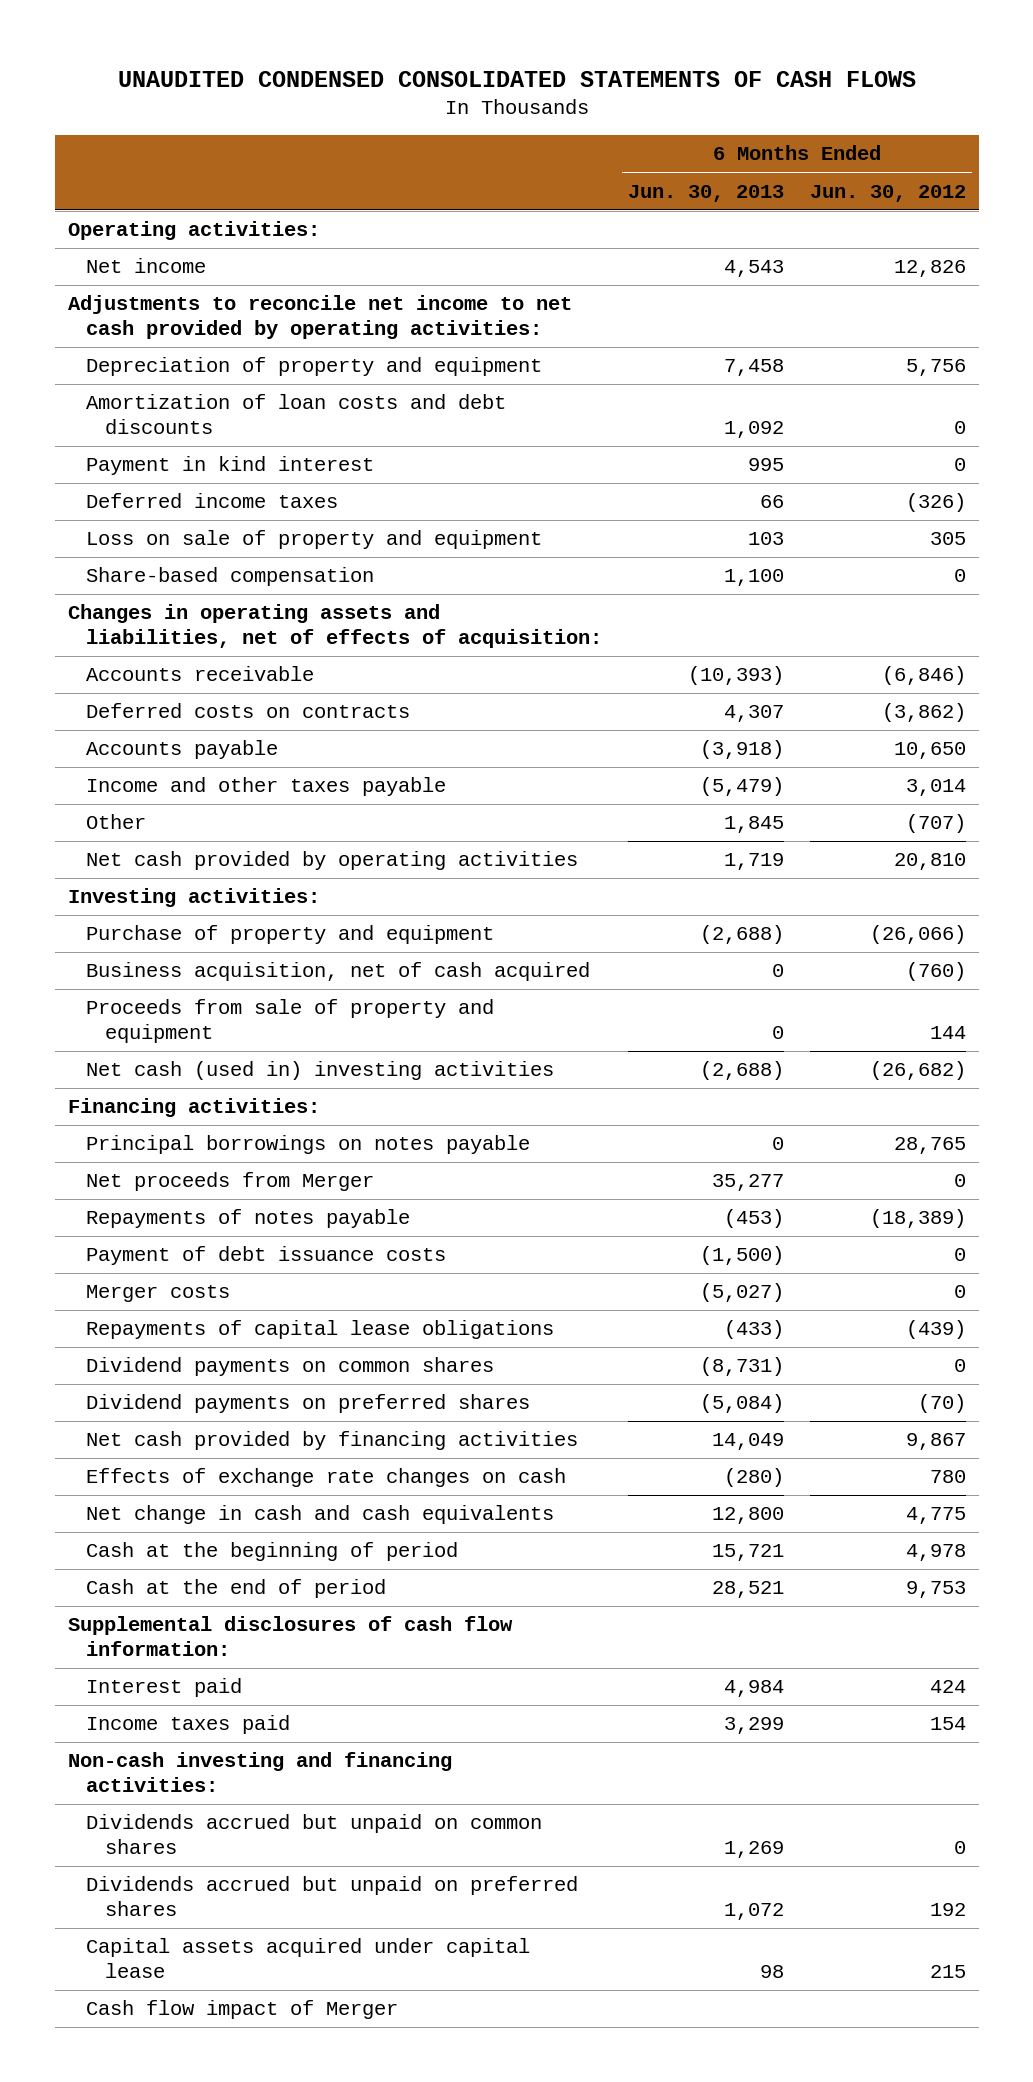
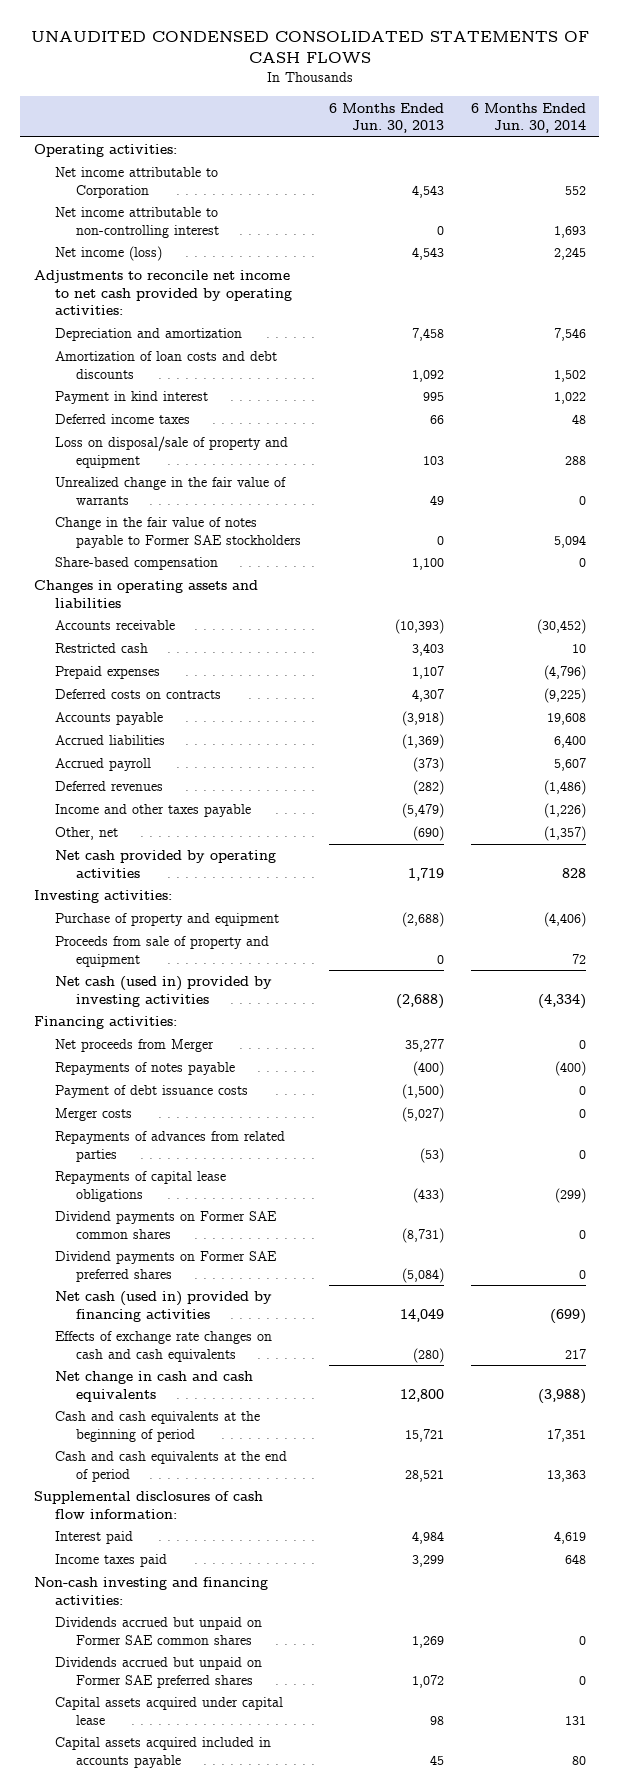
[809,184,966,202] Jun. 30, 2012 -> none
none -> [470,102,586,133] 6 Months Ended Jun. 30, 2014
[86,258,207,274] Net income -> [55,167,219,198] Net income attributable to Corporation
none -> [55,207,220,238] Net income attributable to non-controlling interest
none -> [55,246,163,262] Net income (loss)
[86,357,543,377] Depreciation of property and equipment -> [55,328,243,342] Depreciation and amortization
[86,530,543,550] Loss on sale of property and equipment -> [55,436,289,468] Loss on disposal/sale of property and equipment
none -> [55,477,287,505] Unrealized change in the fair value of warrants
none -> [55,517,302,548] Change in the fair value of notes payable to Former SAE stockholders
[67,604,603,649] Changes in operating assets and liabilities, net of effects of acquisition: -> [33,580,258,608] Changes in operating assets and liabilities
none -> [55,643,149,654] Restricted cash
none -> [55,666,161,680] Prepaid expenses
none -> [55,735,166,746] Accrued liabilities
none -> [55,758,152,772] Accrued payroll
none -> [55,781,164,792] Deferred revenues
[86,814,147,830] Other -> [55,827,119,841] Other, net
[724,816,785,834] 1,845 -> [412,826,444,842] (690)
[86,962,591,982] Business acquisition, net of cash acquired -> none
[86,1061,555,1081] Net cash (used in) investing activities -> [55,976,273,1007] Net cash (used in) provided by investing activities
[86,1135,531,1155] Principal borrowings on notes payable -> none
[724,1209,785,1229] (453) -> [412,1061,444,1077] (400)
none -> [55,1131,286,1162] Repayments of advances from related parties
[86,1357,495,1377] Dividend payments on common shares -> [55,1211,278,1239] Dividend payments on Former SAE common shares
[86,1394,531,1414] Dividend payments on preferred shares -> [55,1251,278,1282] Dividend payments on Former SAE preferred shares
[86,1431,579,1451] Net cash provided by financing activities -> [55,1291,273,1322] Net cash (used in) provided by financing activities
[86,1468,567,1488] Effects of exchange rate changes on cash -> [55,1331,273,1362] Effects of exchange rate changes on cash and cash equivalents
[86,1542,459,1562] Cash at the beginning of period -> [55,1411,261,1442] Cash and cash equivalents at the beginning of period
[86,1579,387,1599] Cash at the end of period -> [55,1451,288,1482] Cash and cash equivalents at the end of period
[86,1814,543,1855] Dividends accrued but unpaid on common shares -> [55,1617,263,1645] Dividends accrued but unpaid on Former SAE common shares
[86,1876,579,1917] Dividends accrued but unpaid on preferred shares -> [55,1657,263,1688] Dividends accrued but unpaid on Former SAE preferred shares
[86,2000,399,2020] Cash flow impact of Merger -> none
none -> [55,1737,272,1768] Capital assets acquired included in accounts payable

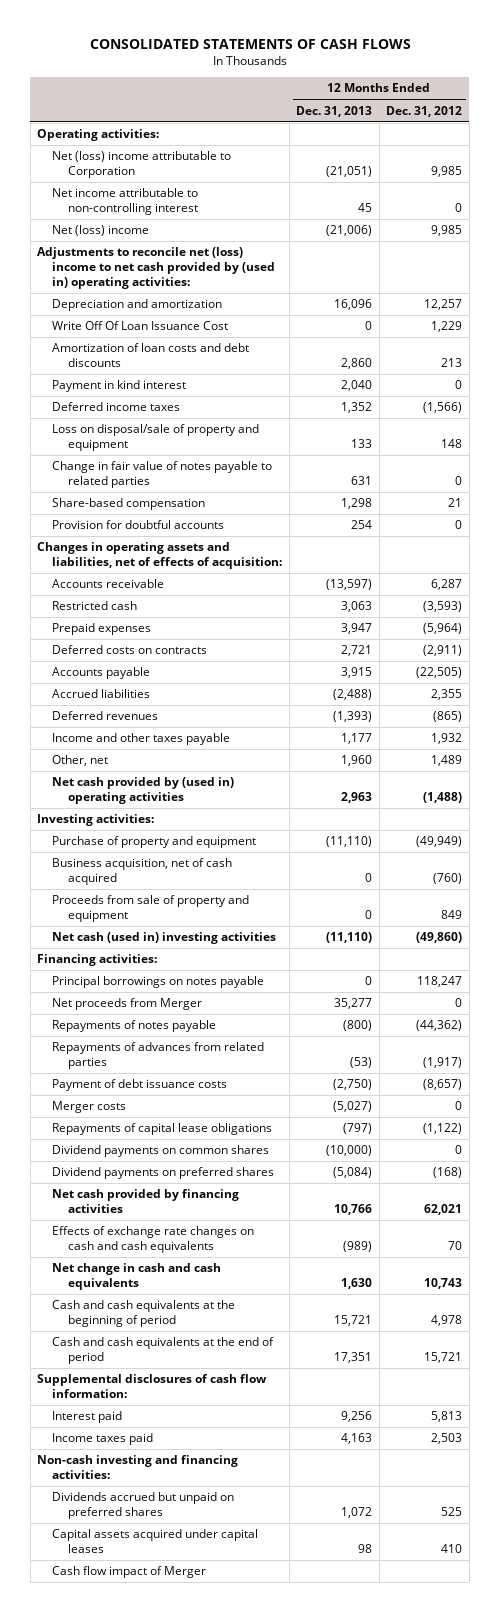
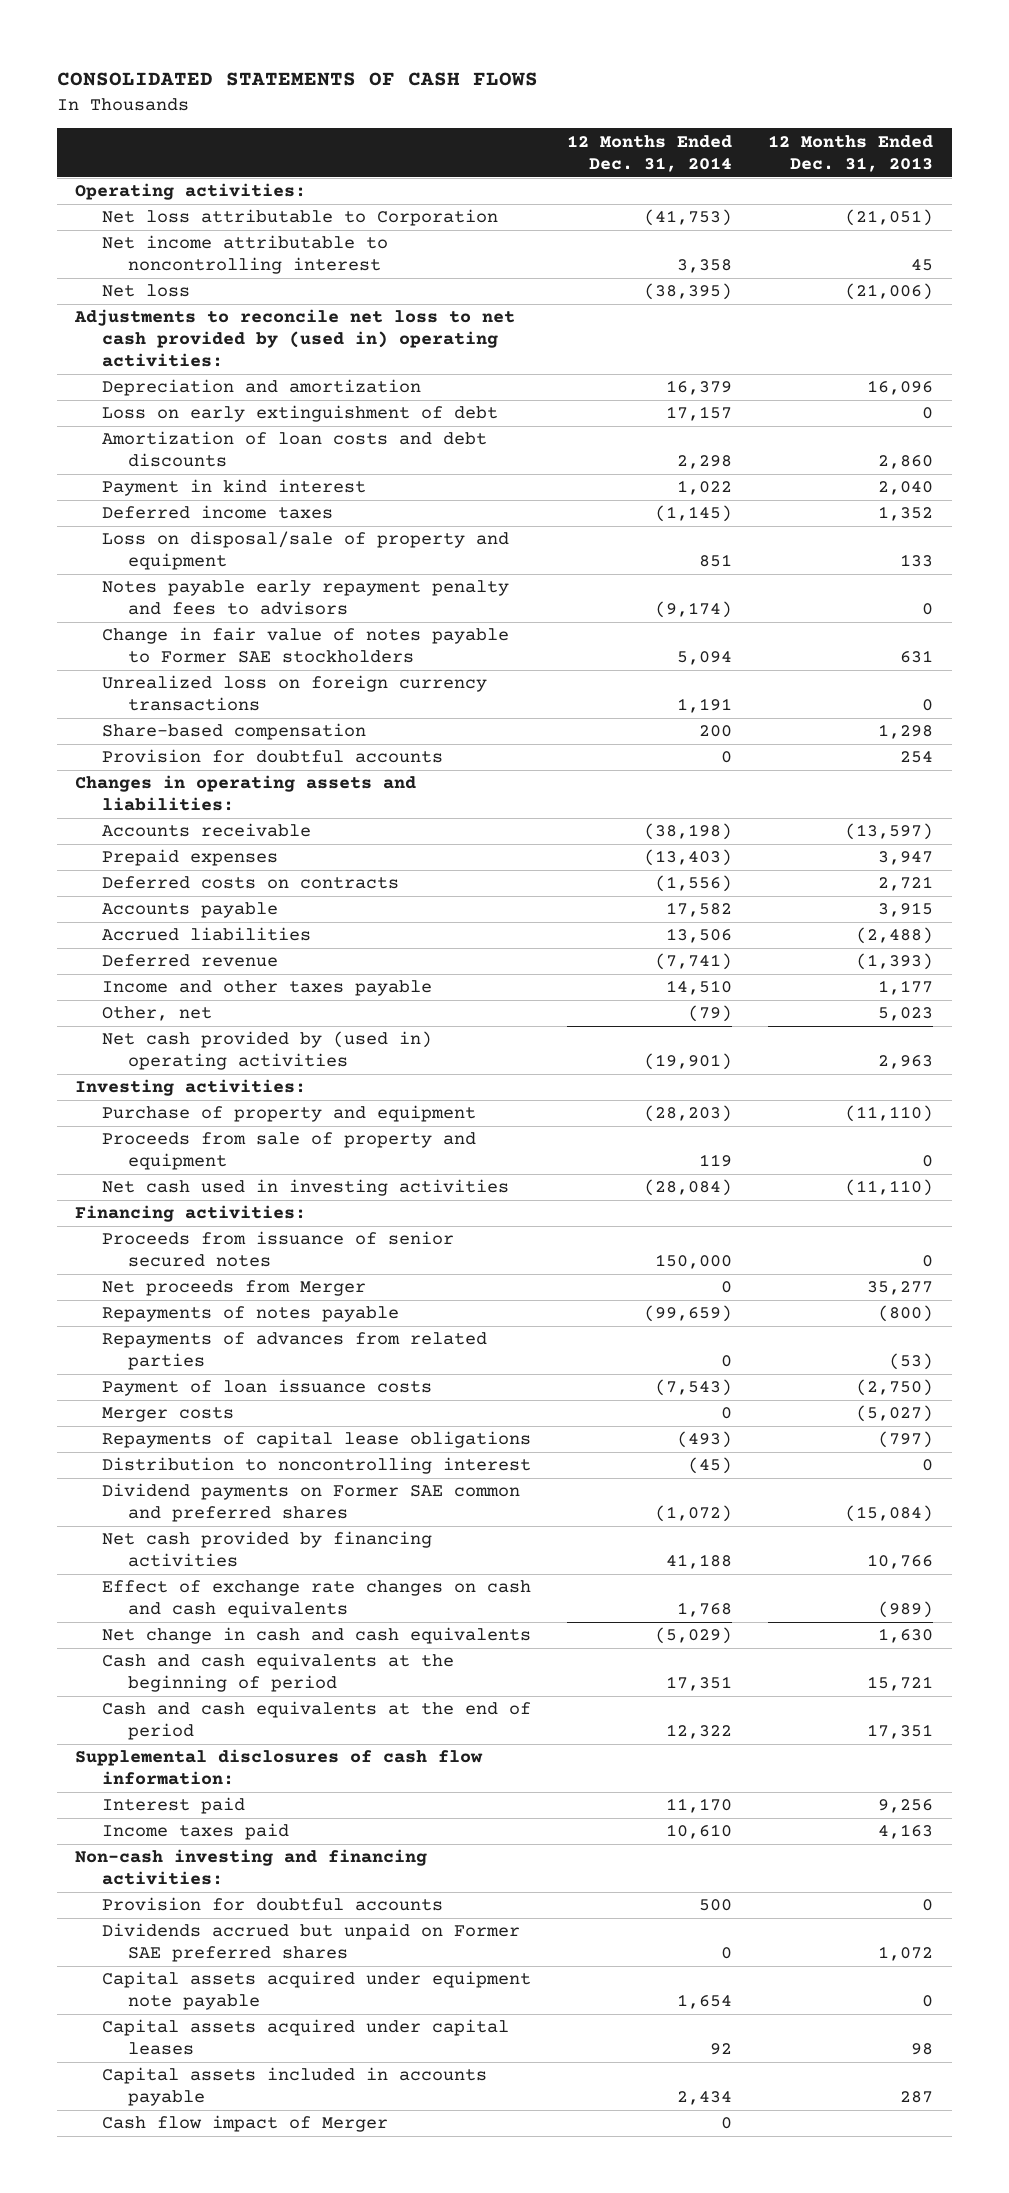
[386,105,463,117] Dec. 31, 2012 -> none
none -> [567,134,733,172] 12 Months Ended Dec. 31, 2014
[52,151,232,179] Net (loss) income attributable to Corporation -> [101,209,498,227] Net loss attributable to Corporation
[52,188,199,216] Net income attributable to non-controlling interest -> [101,235,388,275] Net income attributable to noncontrolling interest
[52,225,150,237] Net (loss) income -> [101,284,190,298] Net loss
[37,247,276,290] Adjustments to reconcile net (loss) income to net cash provided by (used in) operating activities: -> [74,309,516,367] Adjustments to reconcile net loss to net cash provided by (used in) operating activities:
[52,321,229,331] Write Off Of Loan Issuance Cost -> [101,405,498,423] Loss on early extinguishment of debt
none -> [101,580,509,616] Notes payable early repayment penalty and fees to advisors
[52,461,273,489] Change in fair value of notes payable to related parties -> [101,627,509,664] Change in fair value of notes payable to Former SAE stockholders
none -> [101,675,487,712] Unrealized loss on foreign currency transactions
[37,542,283,570] Changes in operating assets and liabilities, net of effects of acquisition: -> [75,775,417,812] Changes in operating assets and liabilities:
[52,601,138,611] Restricted cash -> none
[52,711,159,721] Deferred revenues -> [101,954,278,968] Deferred revenue
[341,755,373,767] 1,960 -> [878,1007,934,1022] 5,023
[52,858,233,886] Business acquisition, net of cash acquired -> none
[52,932,277,945] Net cash (used in) investing activities -> [101,1179,509,1197] Net cash used in investing activities
[52,976,265,989] Principal borrowings on notes payable -> [101,1231,454,1268] Proceeds from issuance of senior secured notes
[52,1079,228,1092] Payment of debt issuance costs -> [101,1379,432,1397] Payment of loan issuance costs
[52,1145,270,1158] Dividend payments on common shares -> none
none -> [101,1457,531,1475] Distribution to noncontrolling interest
[52,1167,275,1180] Dividend payments on preferred shares -> [101,1483,520,1523] Dividend payments on Former SAE common and preferred shares
[333,1167,373,1179] (5,084) -> [845,1505,934,1523] (15,084)
[52,1226,255,1254] Effects of exchange rate changes on cash and cash equivalents -> [101,1580,531,1619] Effect of exchange rate changes on cash and cash equivalents
none -> [101,1897,443,1912] Provision for doubtful accounts
[52,1492,235,1520] Dividends accrued but unpaid on preferred shares -> [101,1923,520,1963] Dividends accrued but unpaid on Former SAE preferred shares
none -> [101,1971,531,2011] Capital assets acquired under equipment note payable
none -> [101,2067,487,2107] Capital assets included in accounts payable

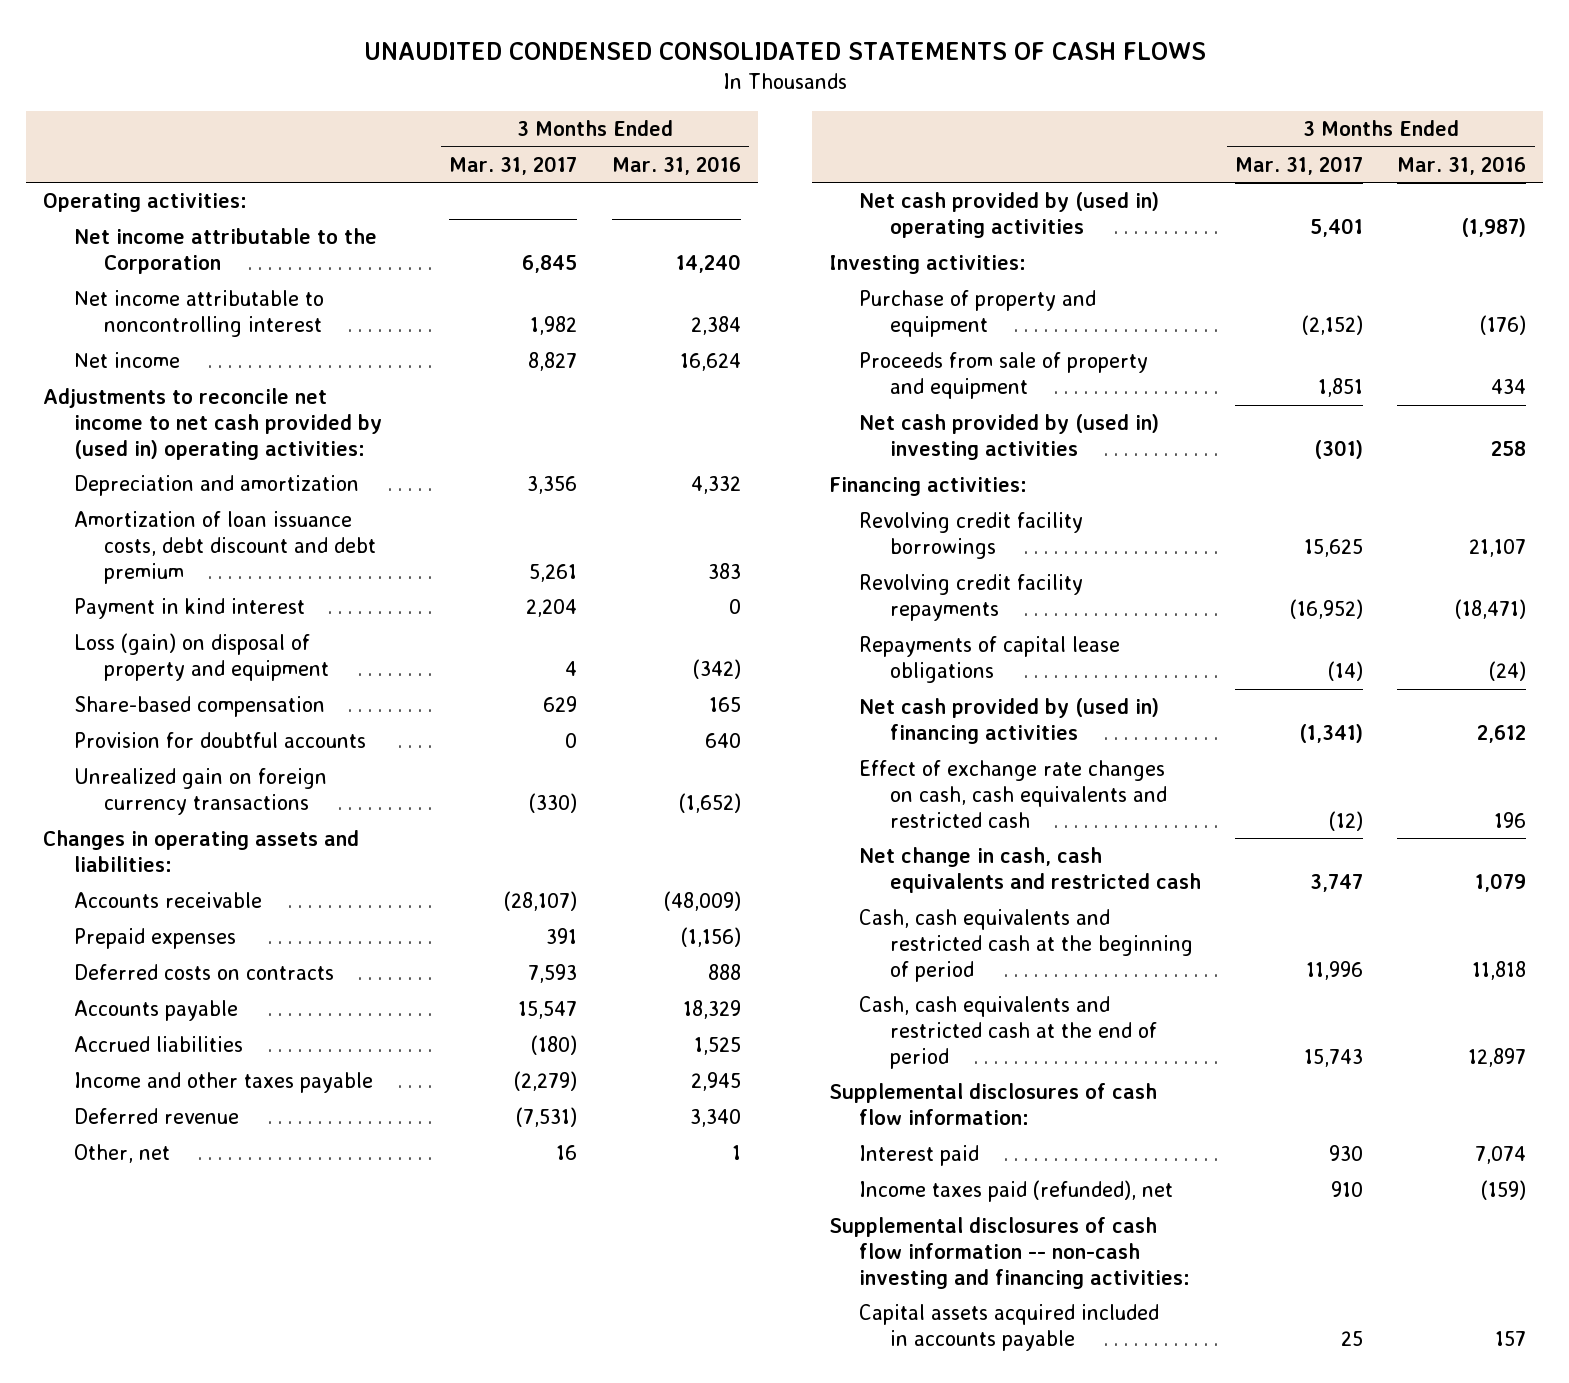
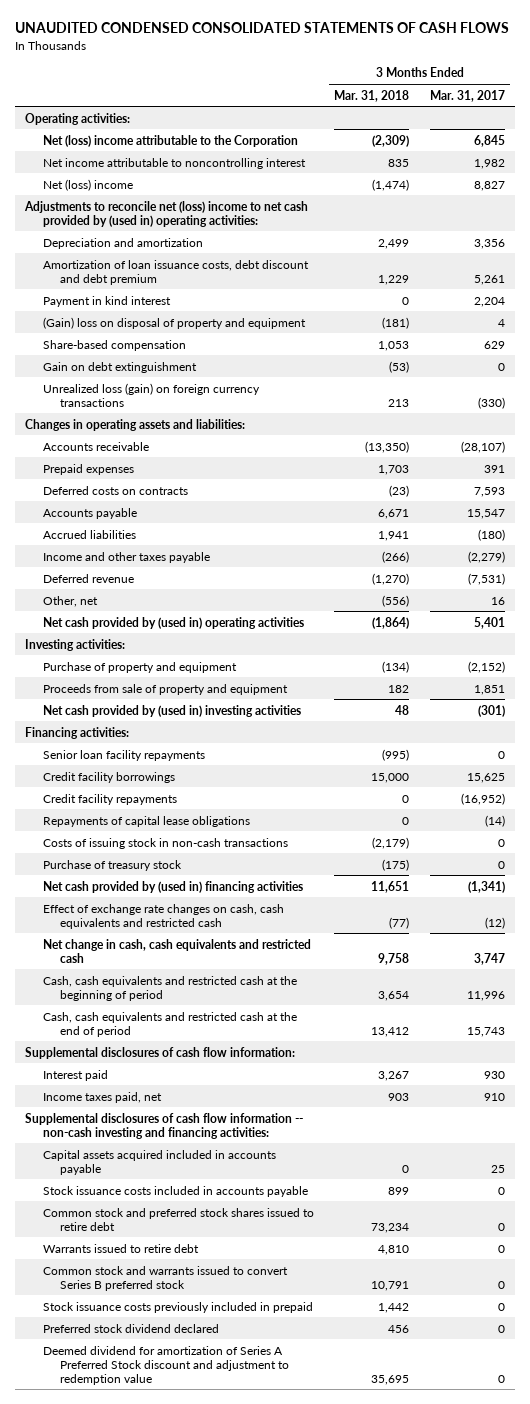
[611,155,741,175] Mar. 31, 2016 -> none
none -> [334,89,410,102] Mar. 31, 2018
[73,228,377,275] Net income attributable to the Corporation -> [42,134,298,147] Net (loss) income attributable to the Corporation
[73,352,180,369] Net income -> [42,178,133,191] Net (loss) income
[43,388,382,460] Adjustments to reconcile net income to net cash provided by (used in) operating activities: -> [24,200,309,227] Adjustments to reconcile net (loss) income to net cash provided by (used in) operating activities:
[73,633,330,682] Loss (gain) on disposal of property and equipment -> [42,316,306,329] (Gain) loss on disposal of property and equipment
[73,732,366,749] Provision for doubtful accounts -> none
none -> [42,361,197,373] Gain on debt extinguishment
[73,768,327,816] Unrealized gain on foreign currency transactions -> [42,382,260,407] Unrealized loss (gain) on foreign currency transactions
none -> [42,749,205,761] Senior loan facility repayments
[859,512,1084,560] Revolving credit facility borrowings -> [42,771,175,783] Credit facility borrowings
[859,574,1084,622] Revolving credit facility repayments -> [42,793,177,805] Credit facility repayments
none -> [42,837,288,849] Costs of issuing stock in non-cash transactions
none -> [42,859,182,871] Purchase of treasury stock
[859,1180,1174,1203] Income taxes paid (refunded), net -> [42,1091,162,1103] Income taxes paid, net
none -> [42,1185,308,1197] Stock issuance costs included in accounts payable
none -> [42,1207,314,1231] Common stock and preferred stock shares issued to retire debt
none -> [42,1243,199,1253] Warrants issued to retire debt
none -> [42,1265,288,1291] Common stock and warrants issued to convert Series B preferred stock
none -> [42,1301,313,1313] Stock issuance costs previously included in prepaid
none -> [42,1323,219,1333] Preferred stock dividend declared
none -> [42,1345,289,1385] Deemed dividend for amortization of Series A Preferred Stock discount and adjustment to redemption value

